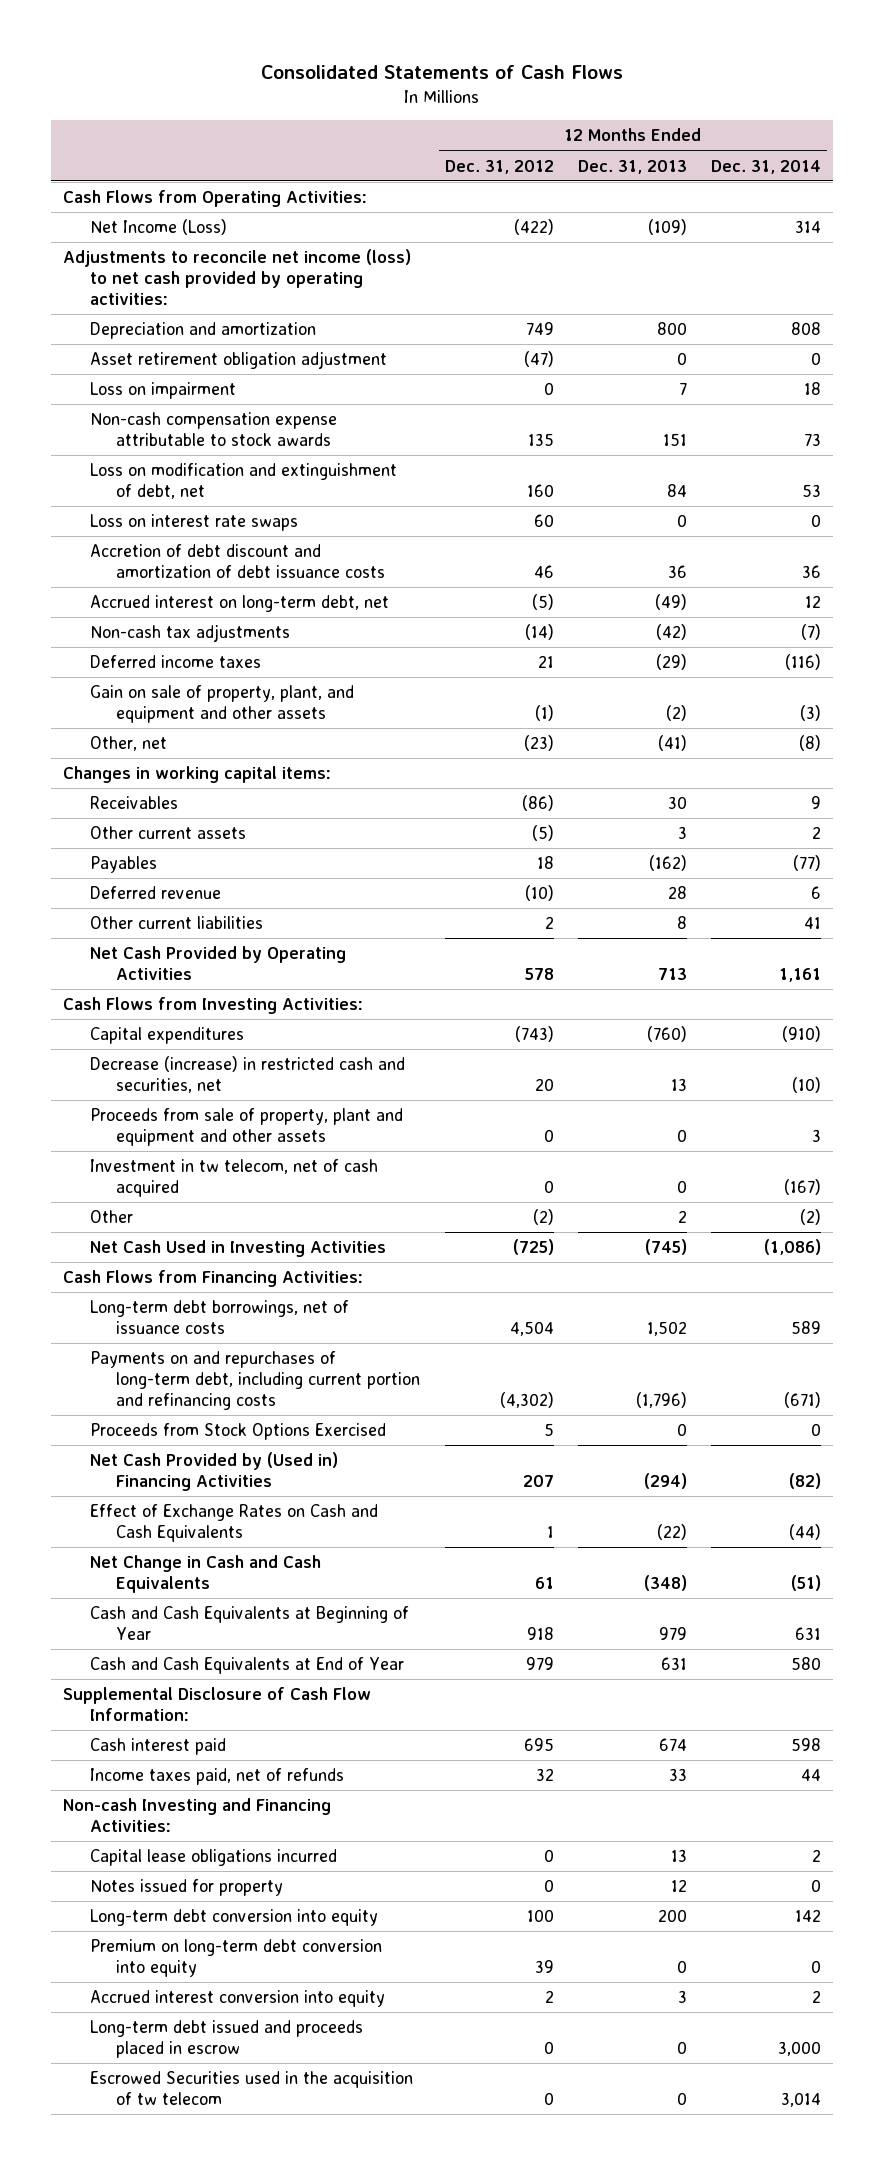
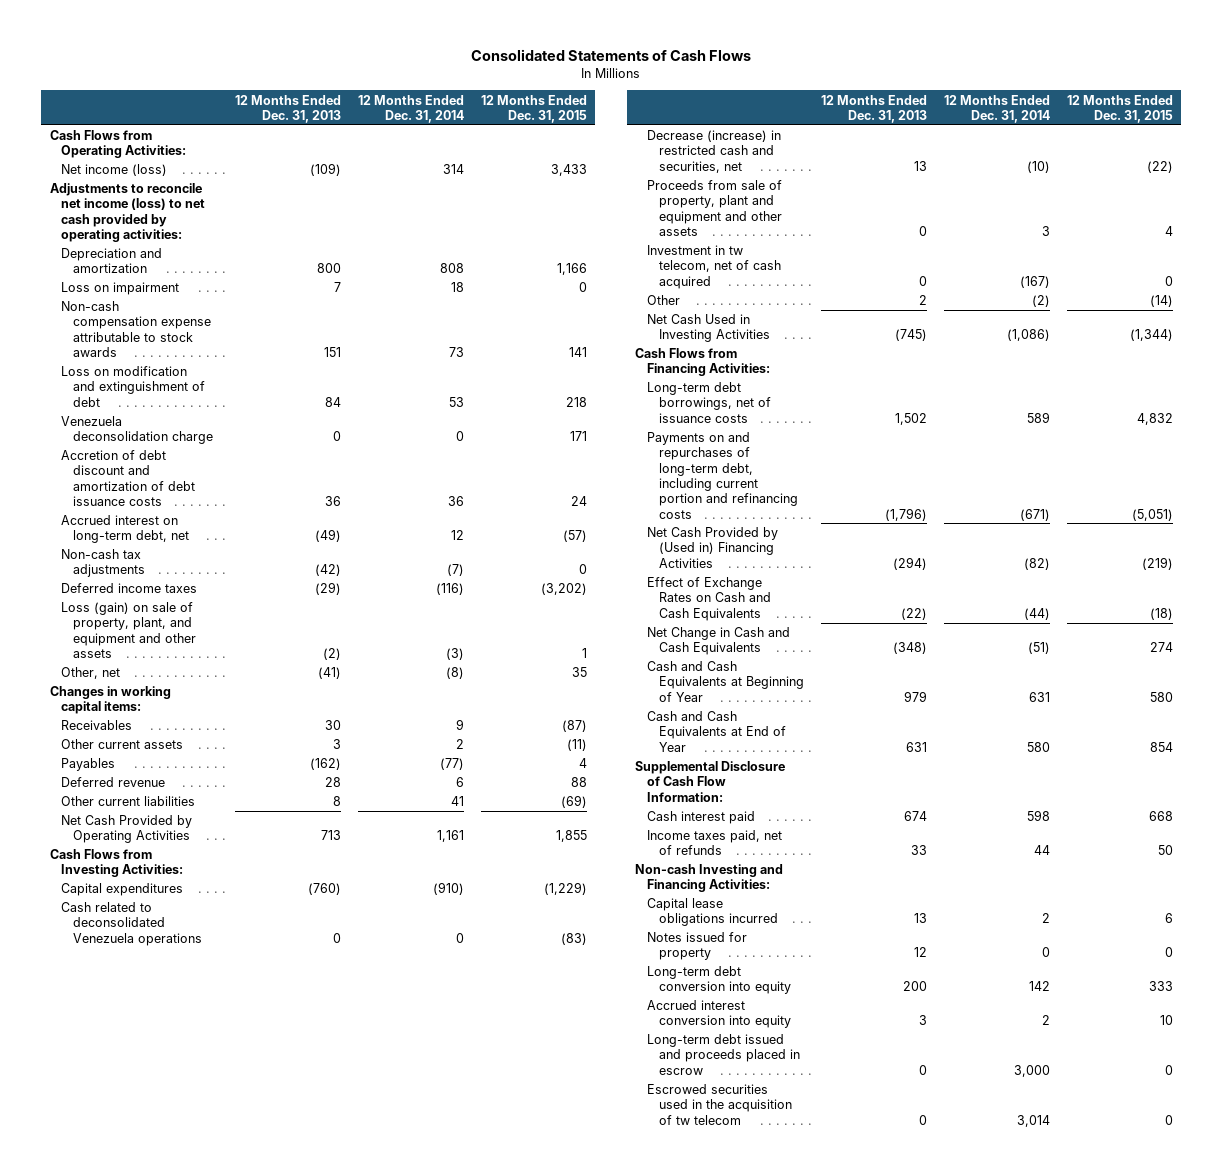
[444,159,554,174] Dec. 31, 2012 -> none
none -> [480,94,587,123] 12 Months Ended Dec. 31, 2015
[89,219,227,236] Net Income (Loss) -> [61,164,168,177] Net income (loss)
[89,351,387,370] Asset retirement obligation adjustment -> none
[89,514,298,532] Loss on interest rate swaps -> none
[89,463,397,500] Loss on modification and extinguishment of debt, net -> [61,366,205,407] Loss on modification and extinguishment of debt
none -> [61,416,213,445] Venezuela deconsolidation charge
[89,685,354,724] Gain on sale of property, plant, and equipment and other assets -> [61,602,196,658] Loss (gain) on sale of property, plant, and equipment and other assets
none -> [61,902,202,946] Cash related to deconsolidated Venezuela operations
[89,1423,386,1441] Proceeds from Stock Options Exercised -> none
[89,1939,382,1978] Premium on long-term debt conversion into equity -> none
[89,2071,413,2106] Escrowed Securities used in the acquisition of tw telecom -> [647,1084,792,1125] Escrowed securities used in the acquisition of tw telecom

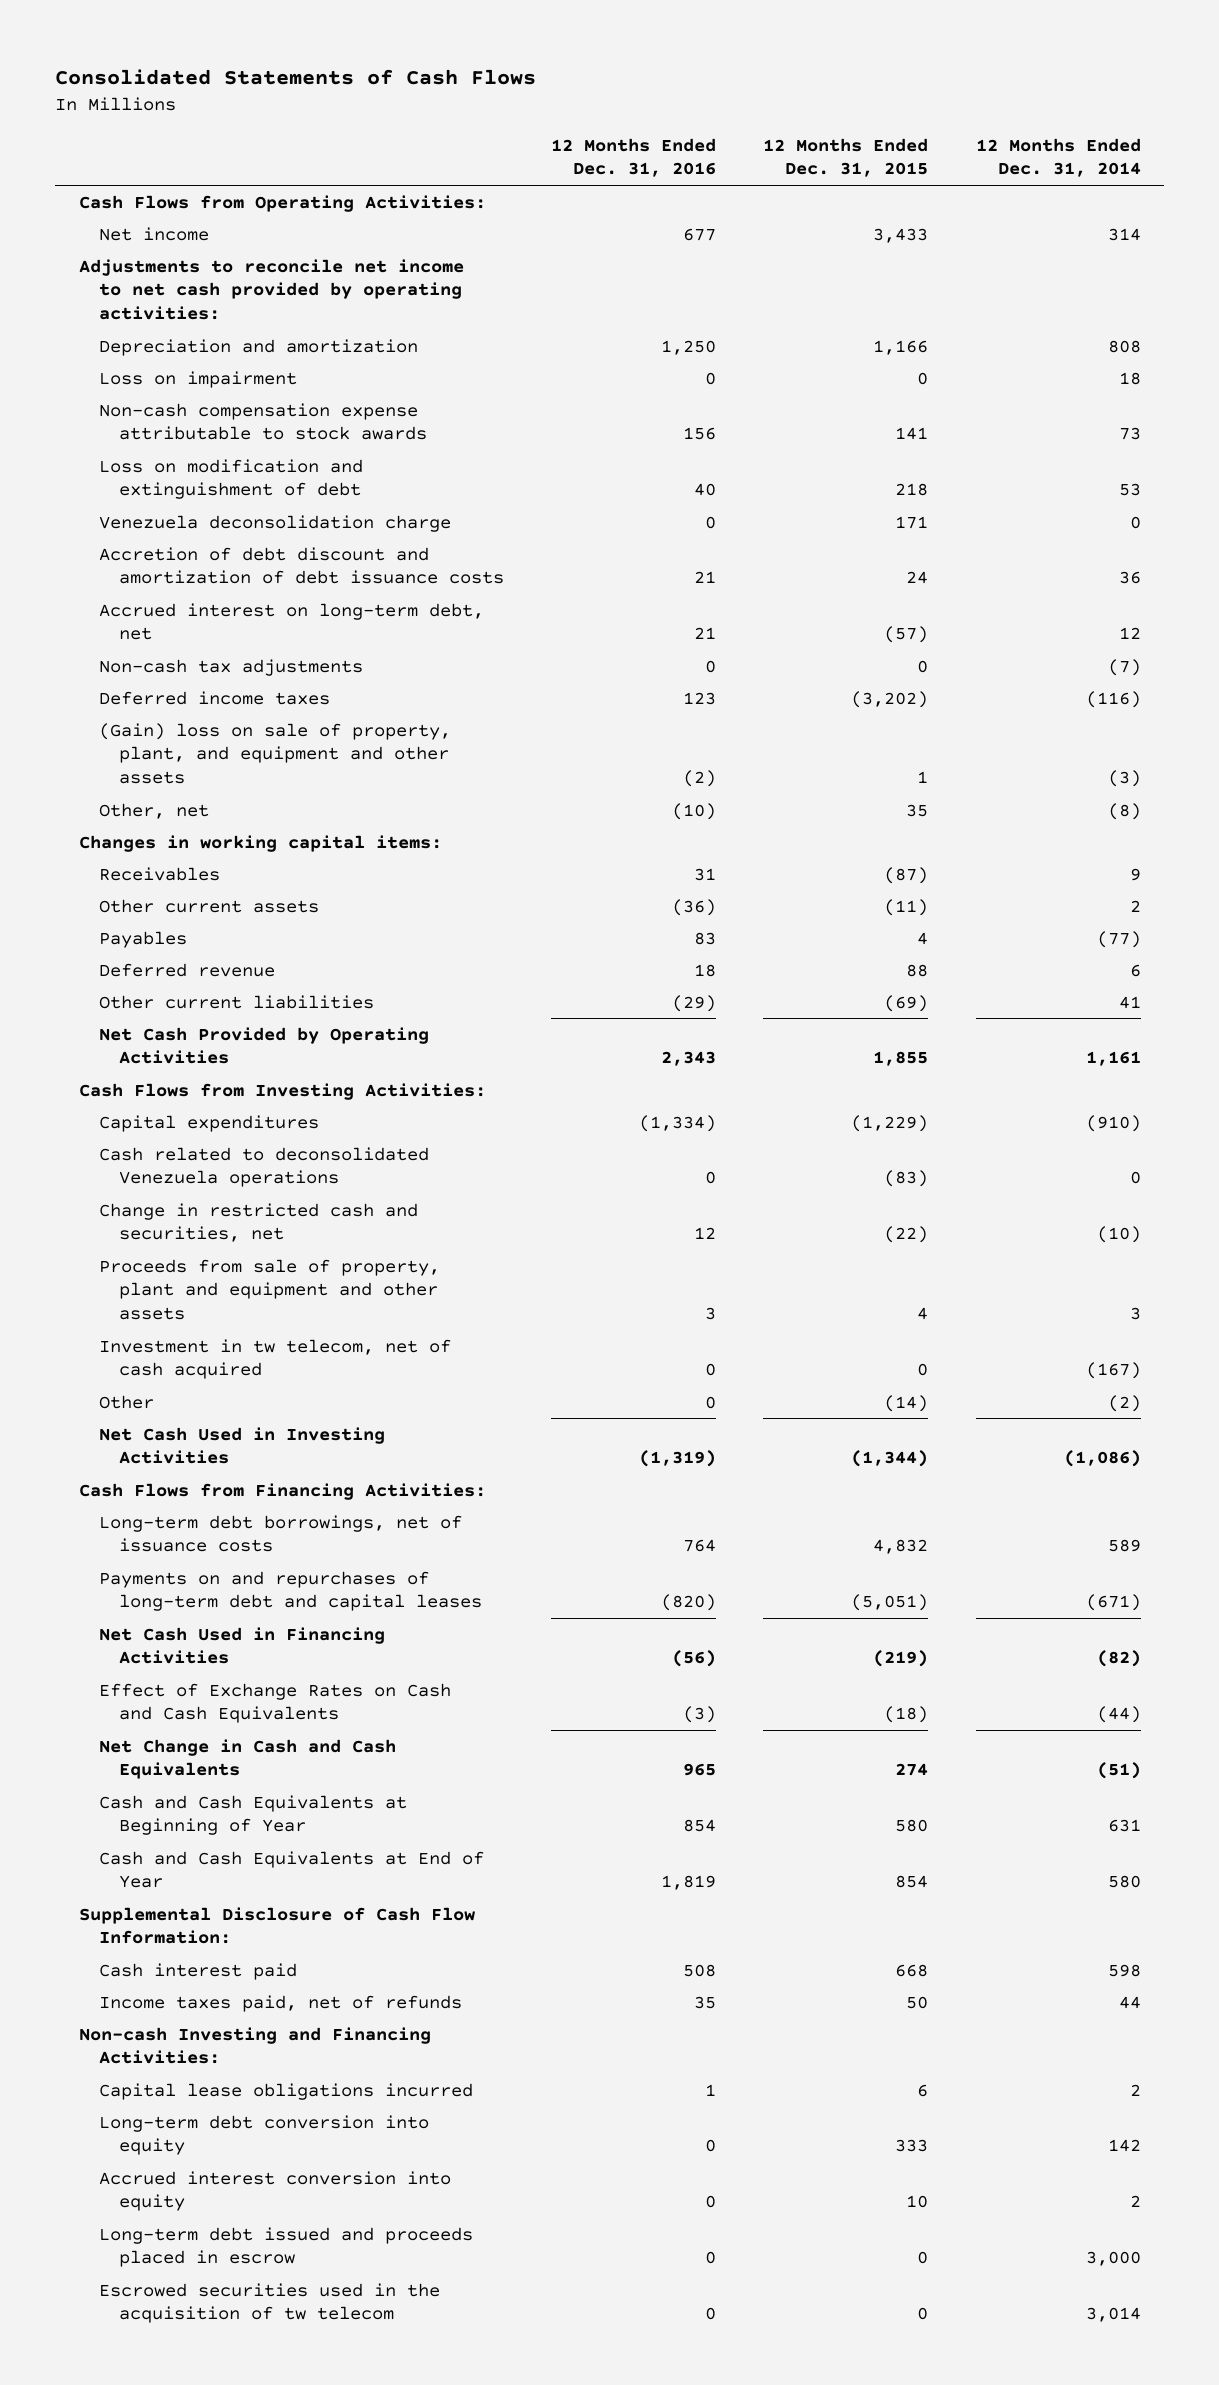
[234,94,341,123] 12 Months Ended Dec. 31, 2013 -> none
none -> [551,137,717,178] 12 Months Ended Dec. 31, 2016
[61,164,168,177] Net income (loss) -> [99,226,210,241] Net income
[49,183,206,242] Adjustments to reconcile net income (loss) to net cash provided by operating activities: -> [78,258,464,321] Adjustments to reconcile net income to net cash provided by operating activities:
[61,602,196,658] Loss (gain) on sale of property, plant, and equipment and other assets -> [99,722,452,785] (Gain) loss on sale of property, plant, and equipment and other assets
[647,130,782,173] Decrease (increase) in restricted cash and securities, net -> [99,1202,419,1243] Change in restricted cash and securities, net
[647,432,798,519] Payments on and repurchases of long-term debt, including current portion and refinancing costs -> [99,1570,483,1612] Payments on and repurchases of long-term debt and capital leases
[647,527,779,568] Net Cash Provided by (Used in) Financing Activities -> [99,1626,386,1665] Net Cash Used in Financing Activities
[647,932,748,961] Notes issued for property -> none

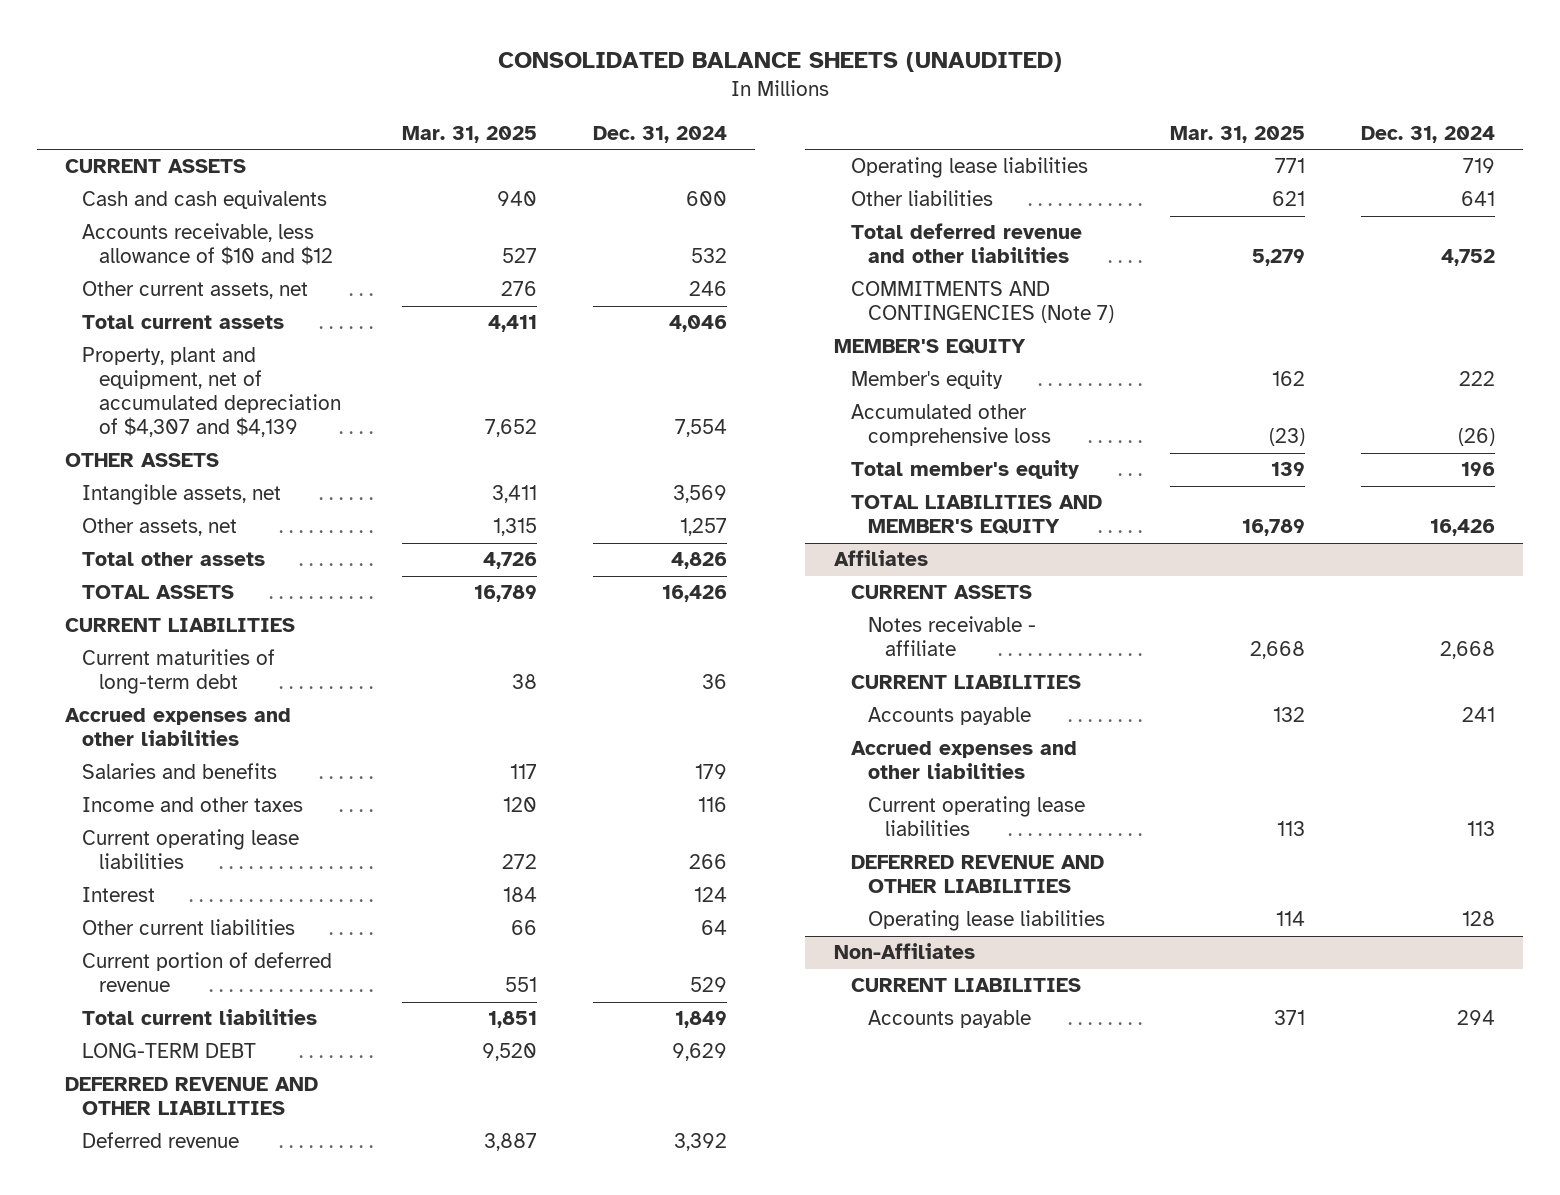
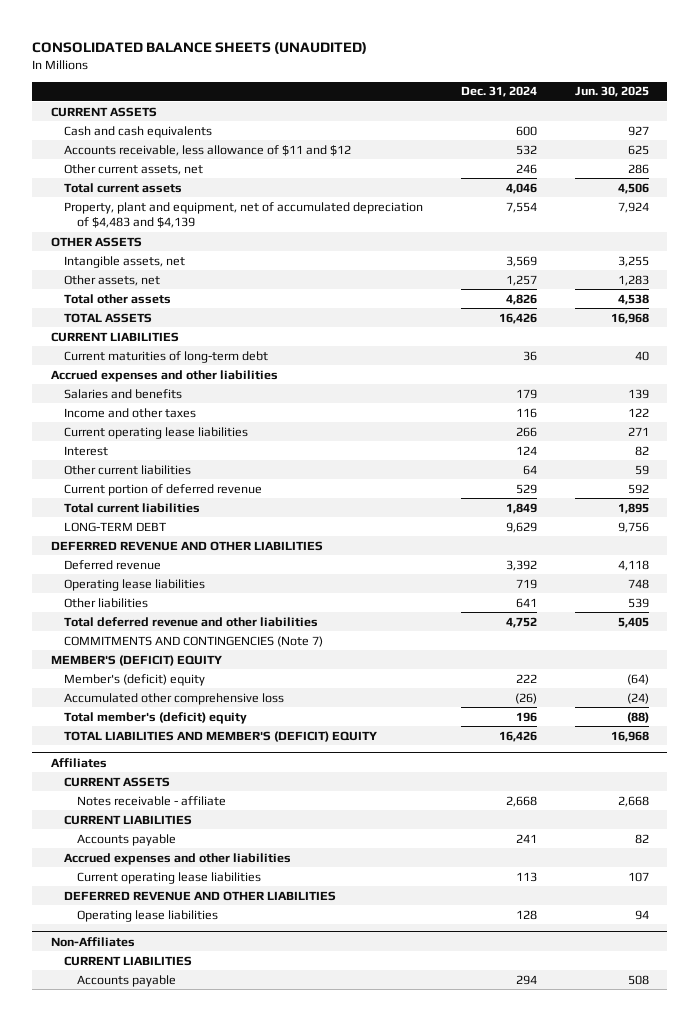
[401,125,537,143] Mar. 31, 2025 -> none
none -> [574,86,649,98] Jun. 30, 2025
[82,223,334,266] Accounts receivable, less allowance of $10 and $12 -> [64,144,352,156] Accounts receivable, less allowance of $11 and $12
[82,347,342,438] Property, plant and equipment, net of accumulated depreciation of $4,307 and $4,139 -> [64,201,424,229] Property, plant and equipment, net of accumulated depreciation of $4,483 and $4,139
[833,339,1026,355] MEMBER'S EQUITY -> [51,654,223,666] MEMBER'S (DEFICIT) EQUITY
[850,370,1003,390] Member's equity -> [64,673,206,686] Member's (deficit) equity
[850,460,1079,480] Total member's equity -> [64,711,248,724] Total member's (deficit) equity
[850,495,1102,535] TOTAL LIABILITIES AND MEMBER'S EQUITY -> [64,730,378,742] TOTAL LIABILITIES AND MEMBER'S (DEFICIT) EQUITY

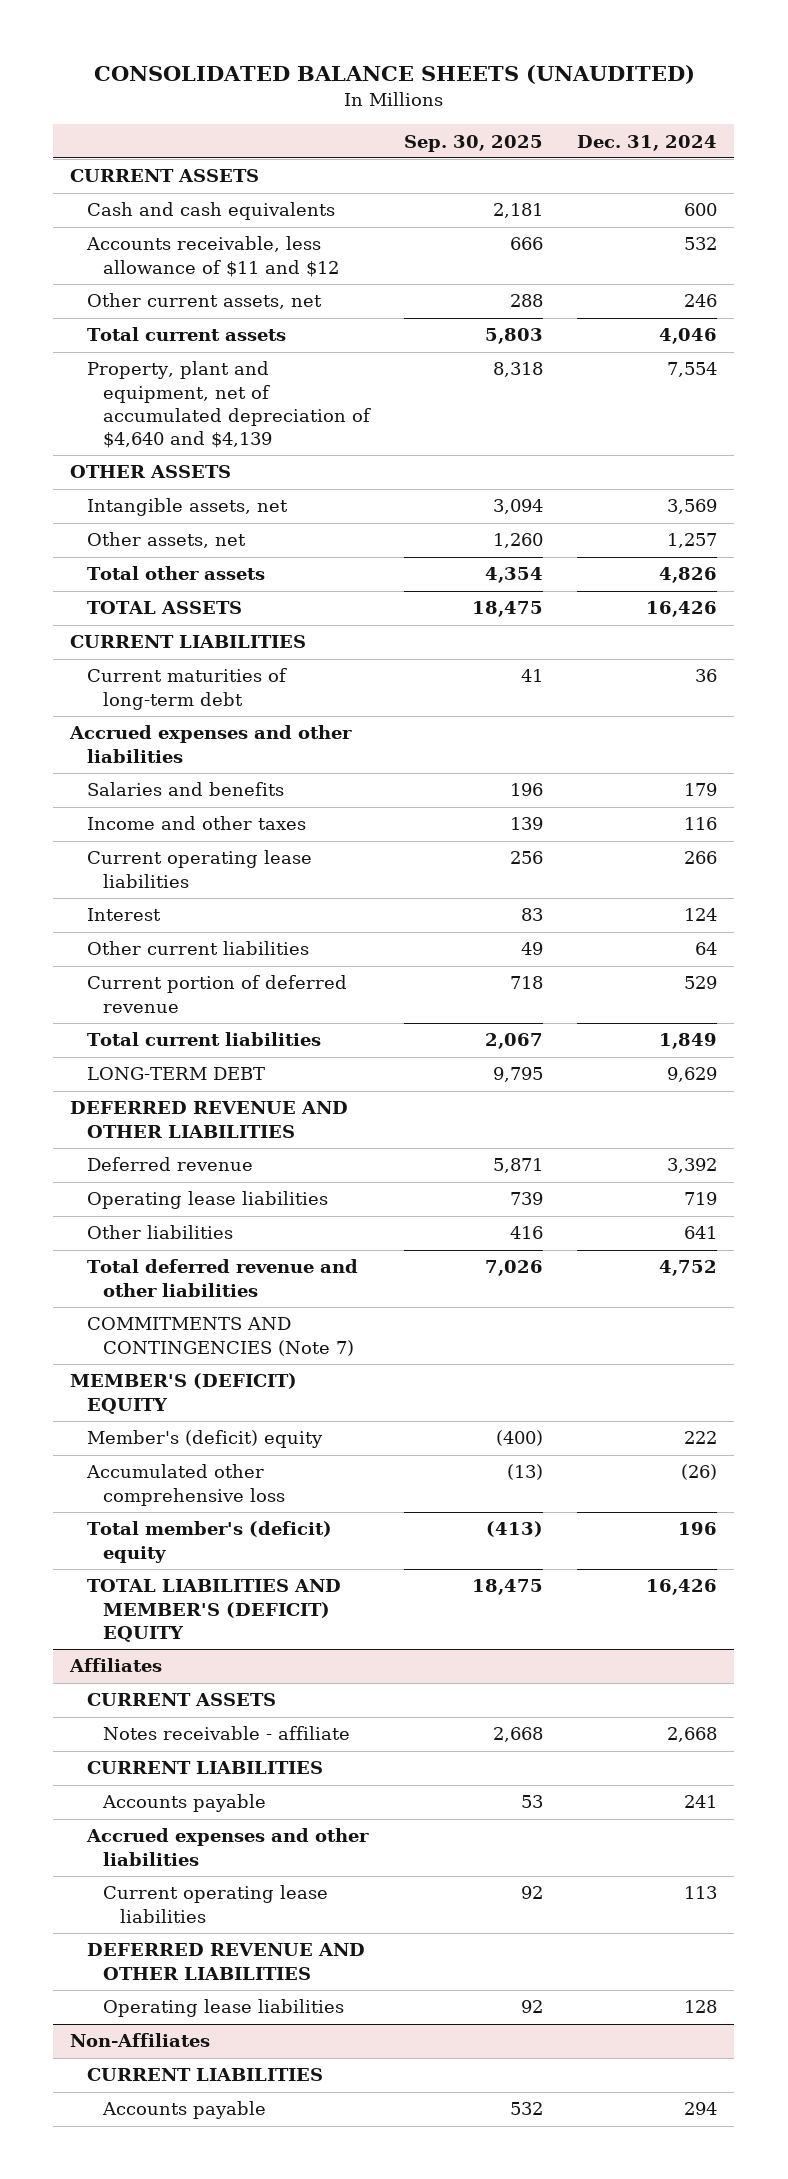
[574,86,649,98] Jun. 30, 2025 -> none
none -> [404,134,544,152] Sep. 30, 2025
[64,201,424,229] Property, plant and equipment, net of accumulated depreciation of $4,483 and $4,139 -> [86,361,372,448] Property, plant and equipment, net of accumulated depreciation of $4,640 and $4,139

